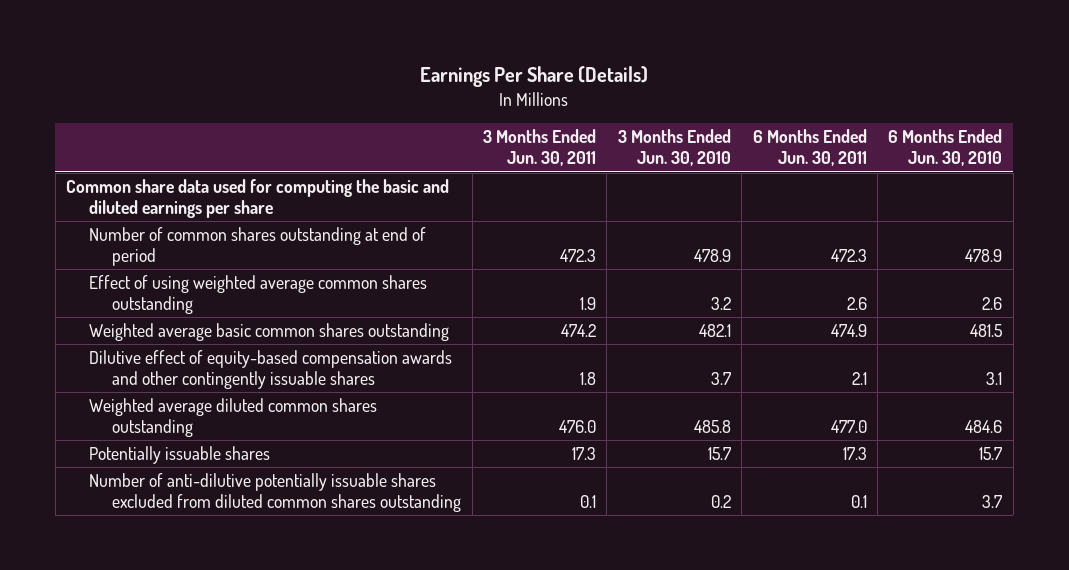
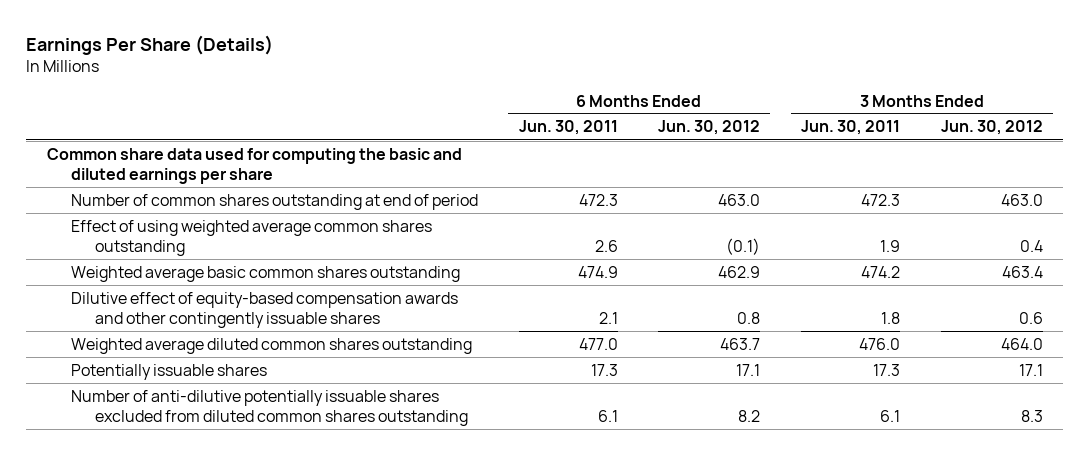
[617,129,731,167] 3 Months Ended Jun. 30, 2010 -> none
[888,129,1003,167] 6 Months Ended Jun. 30, 2010 -> none
none -> [658,120,761,136] Jun. 30, 2012
none -> [940,120,1043,136] Jun. 30, 2012
[580,494,597,508] 0.1 -> [879,409,900,422] 6.1
[850,494,867,508] 0.1 -> [597,409,618,422] 6.1

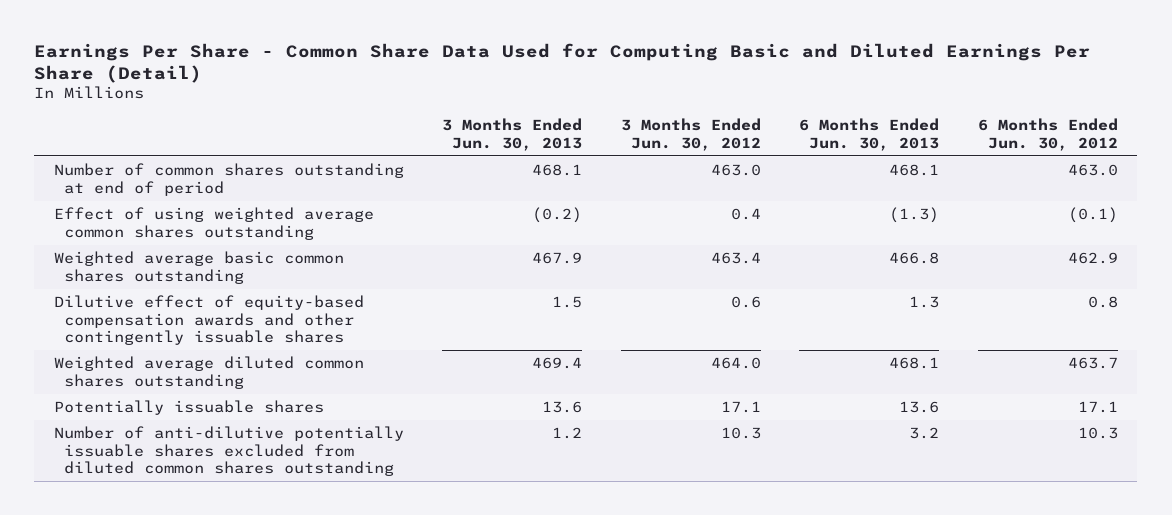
[26,34,274,55] Earnings Per Share (Details) -> [34,42,1091,83] Earnings Per Share - Common Share Data Used for Computing Basic and Diluted Earnings Per Share (Detail)
[518,120,618,136] Jun. 30, 2011 -> none
[800,120,900,136] Jun. 30, 2011 -> none
none -> [442,118,583,151] 3 Months Ended Jun. 30, 2013
none -> [799,118,940,151] 6 Months Ended Jun. 30, 2013
[46,147,462,184] Common share data used for computing the basic and diluted earnings per share -> none
[738,409,761,422] 8.2 -> [1078,427,1119,440] 10.3
[1020,409,1043,422] 8.3 -> [720,427,761,440] 10.3

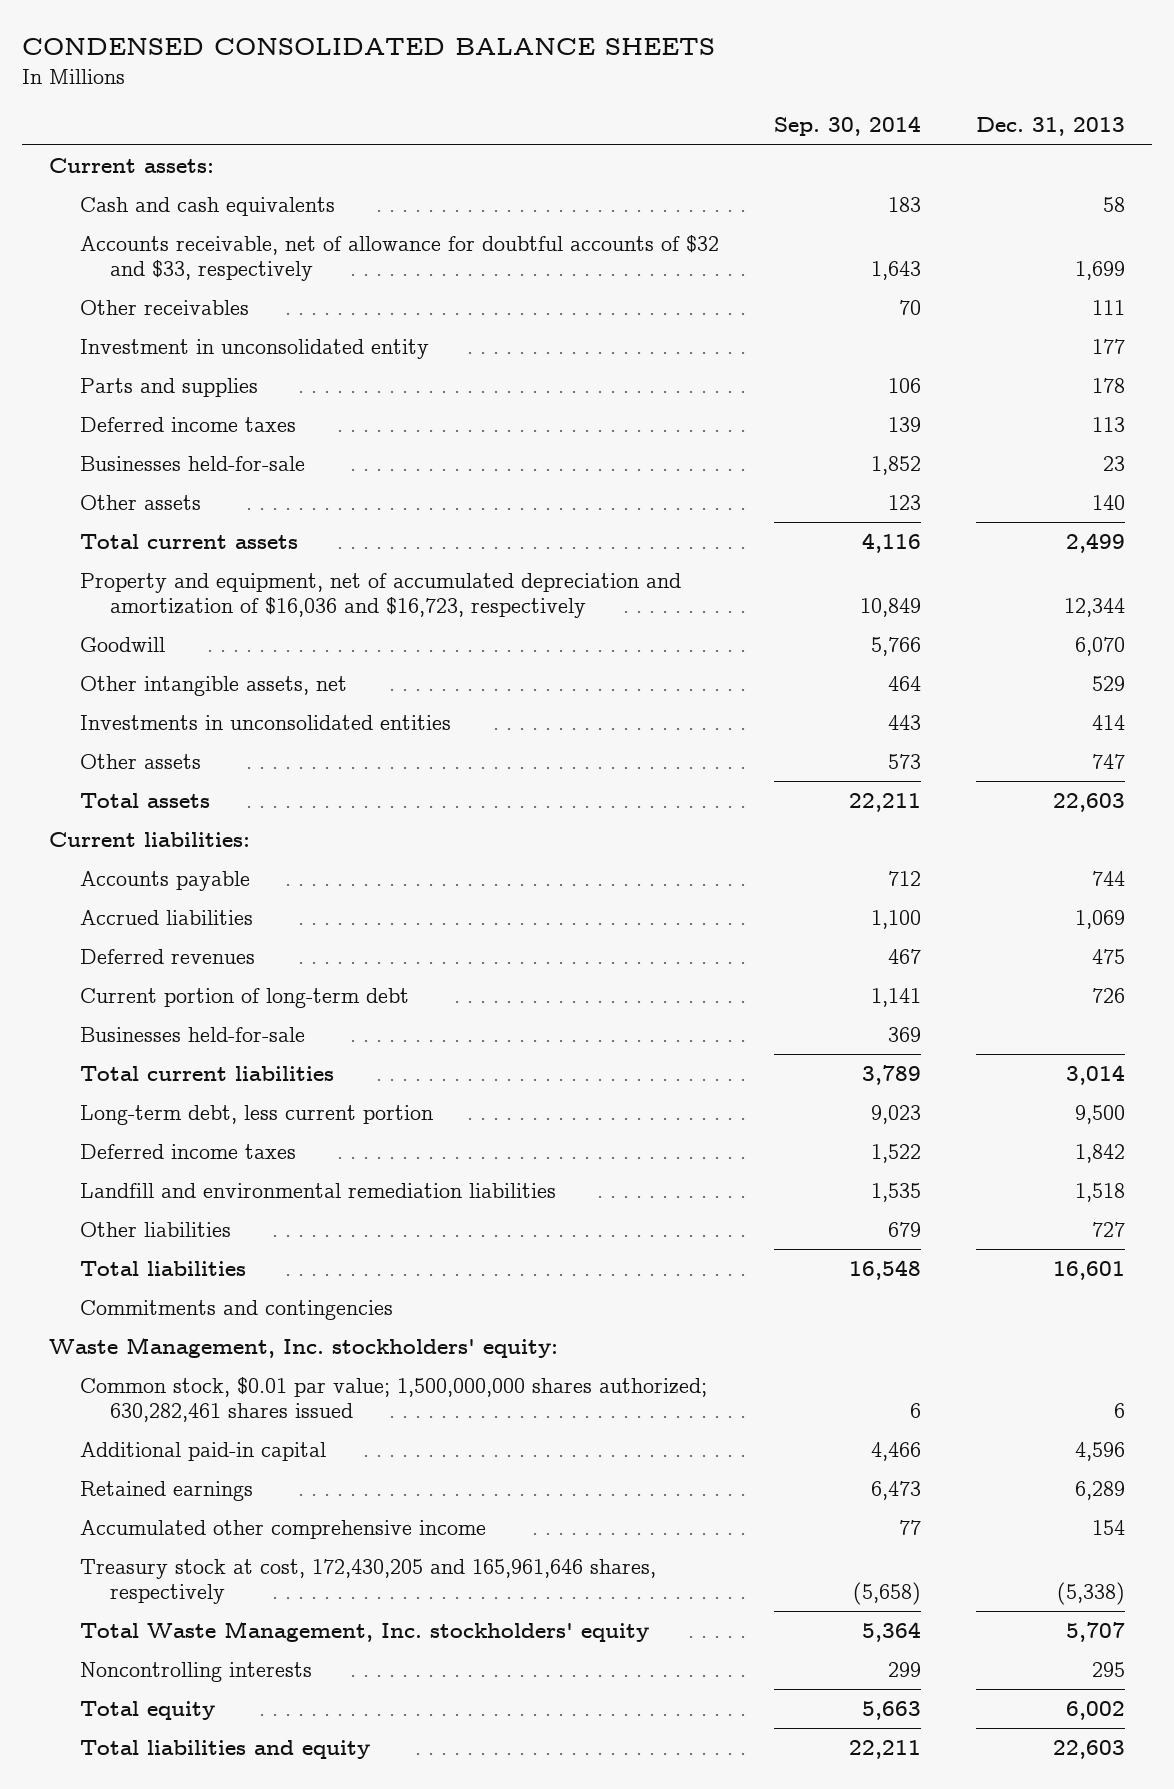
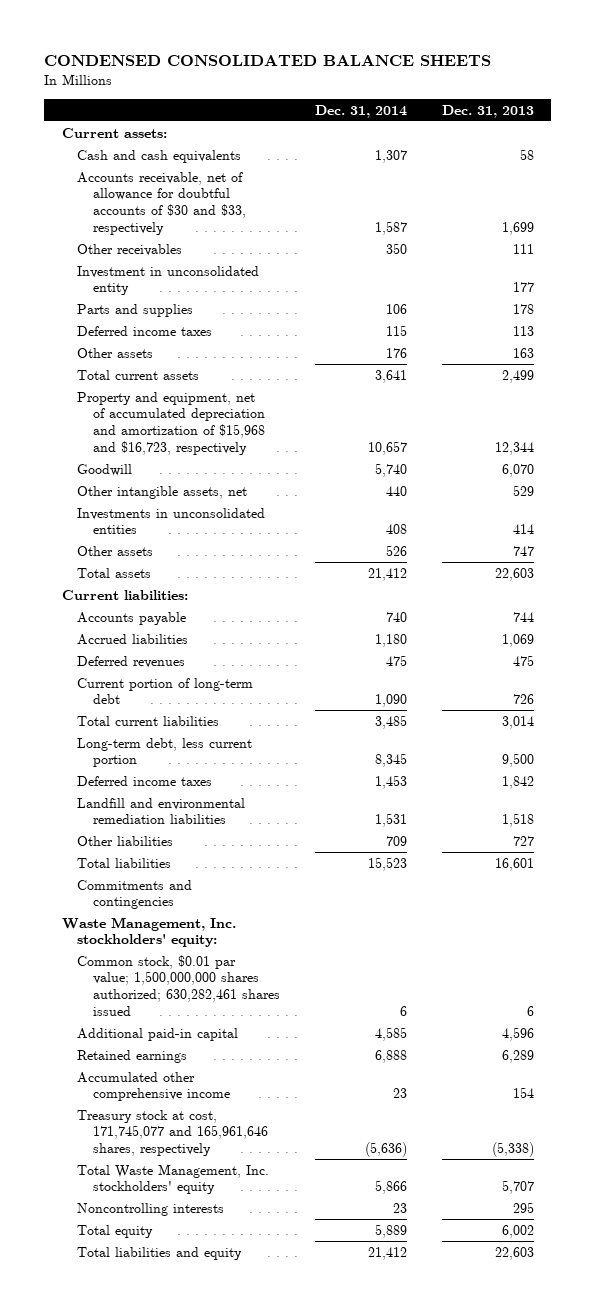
[773,116,921,137] Sep. 30, 2014 -> none
none -> [314,104,407,118] Dec. 31, 2014
[79,235,719,281] Accounts receivable, net of allowance for doubtful accounts of $32 and $33, respectively -> [77,171,247,235] Accounts receivable, net of allowance for doubtful accounts of $30 and $33, respectively
[79,456,305,472] Businesses held-for-sale -> none
[1091,495,1125,511] 140 -> [512,347,534,358] 163
[79,573,681,618] Property and equipment, net of accumulated depreciation and amortization of $16,036 and $16,723, respectively -> [77,391,266,455] Property and equipment, net of accumulated depreciation and amortization of $15,968 and $16,723, respectively
[79,1027,305,1043] Businesses held-for-sale -> none
[79,1559,656,1604] Treasury stock at cost, 172,430,205 and 165,961,646 shares, respectively -> [77,1109,269,1157] Treasury stock at cost, 171,745,077 and 165,961,646 shares, respectively

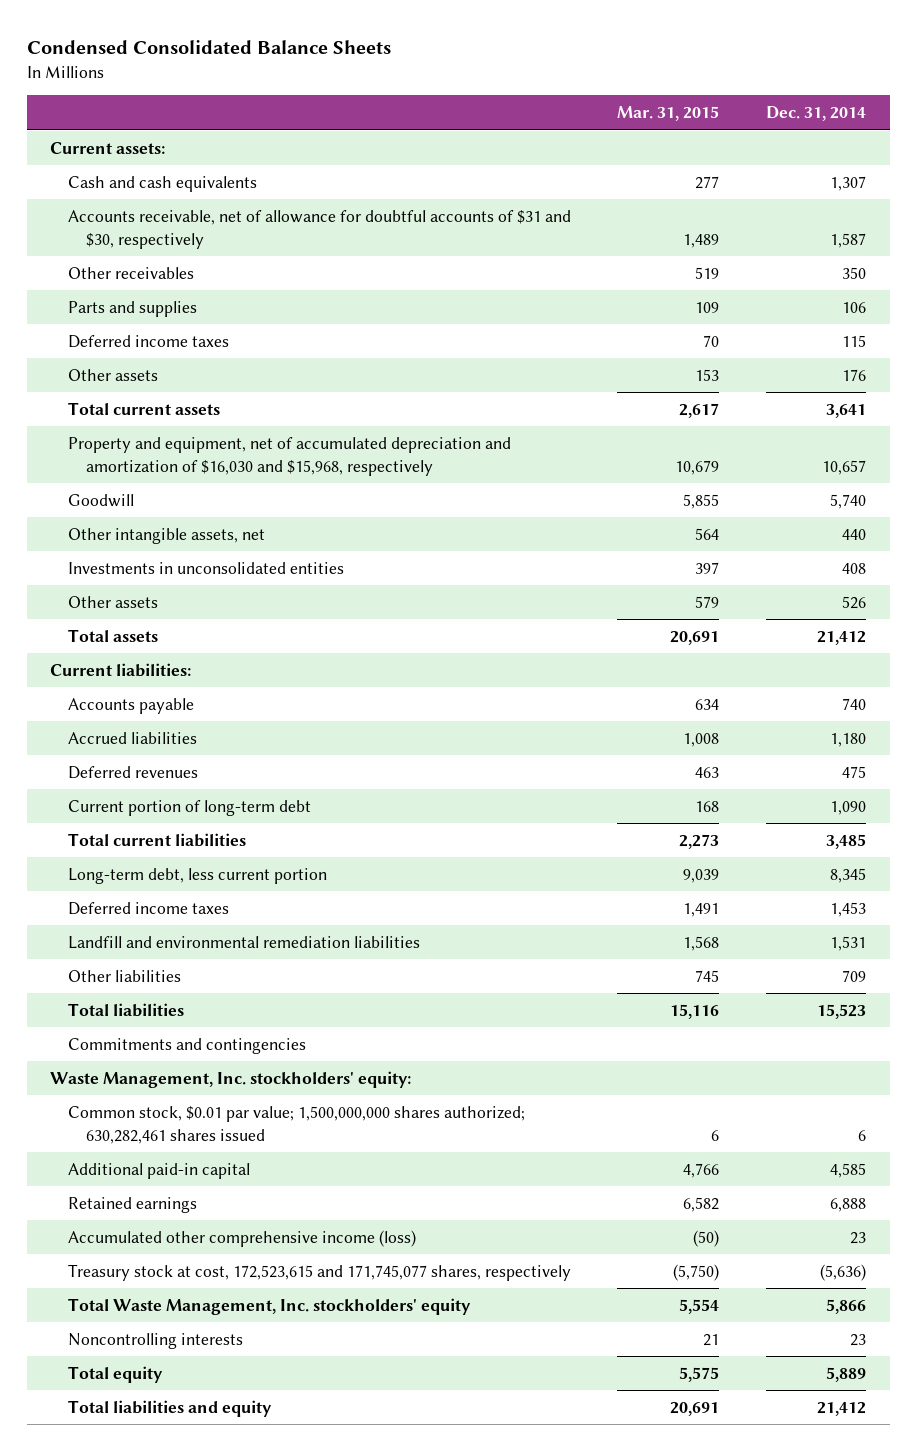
[44,55,492,67] CONDENSED CONSOLIDATED BALANCE SHEETS -> [26,39,391,54] Condensed Consolidated Balance Sheets
[441,104,534,118] Dec. 31, 2013 -> none
none -> [617,106,720,122] Mar. 31, 2015
[77,171,247,235] Accounts receivable, net of allowance for doubtful accounts of $30 and $33, respectively -> [67,209,571,249] Accounts receivable, net of allowance for doubtful accounts of $31 and $30, respectively
[77,265,260,296] Investment in unconsolidated entity -> none
[77,391,266,455] Property and equipment, net of accumulated depreciation and amortization of $15,968 and $16,723, respectively -> [67,436,511,476] Property and equipment, net of accumulated depreciation and amortization of $16,030 and $15,968, respectively
[77,1071,231,1102] Accumulated other comprehensive income -> [67,1229,416,1247] Accumulated other comprehensive income (loss)
[77,1109,269,1157] Treasury stock at cost, 171,745,077 and 165,961,646 shares, respectively -> [67,1263,571,1281] Treasury stock at cost, 172,523,615 and 171,745,077 shares, respectively

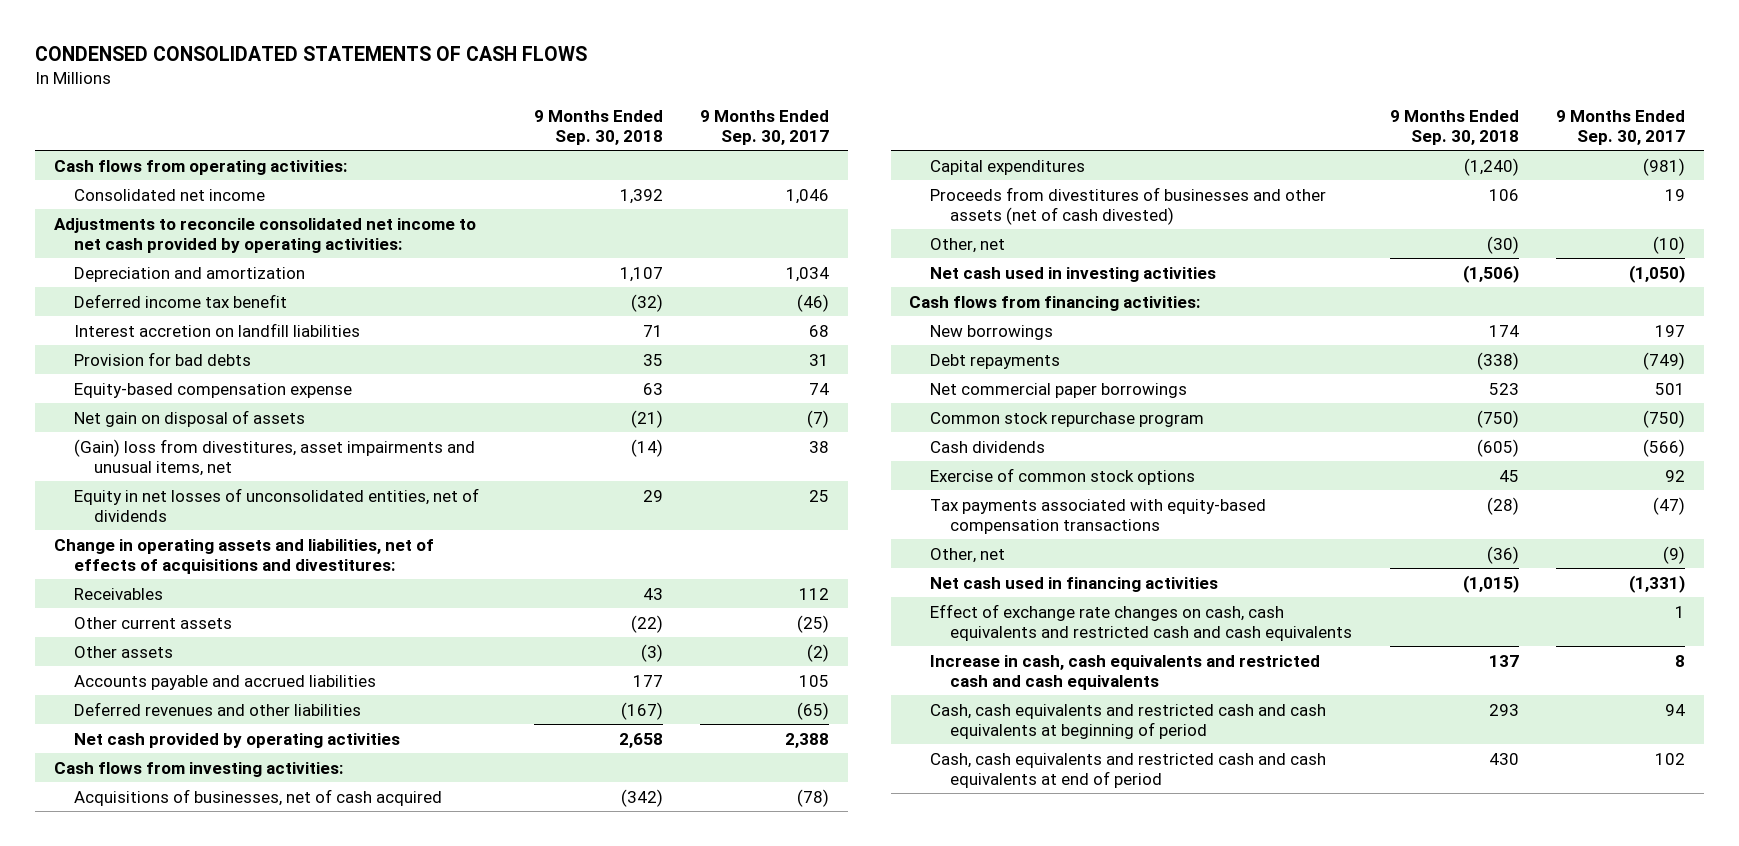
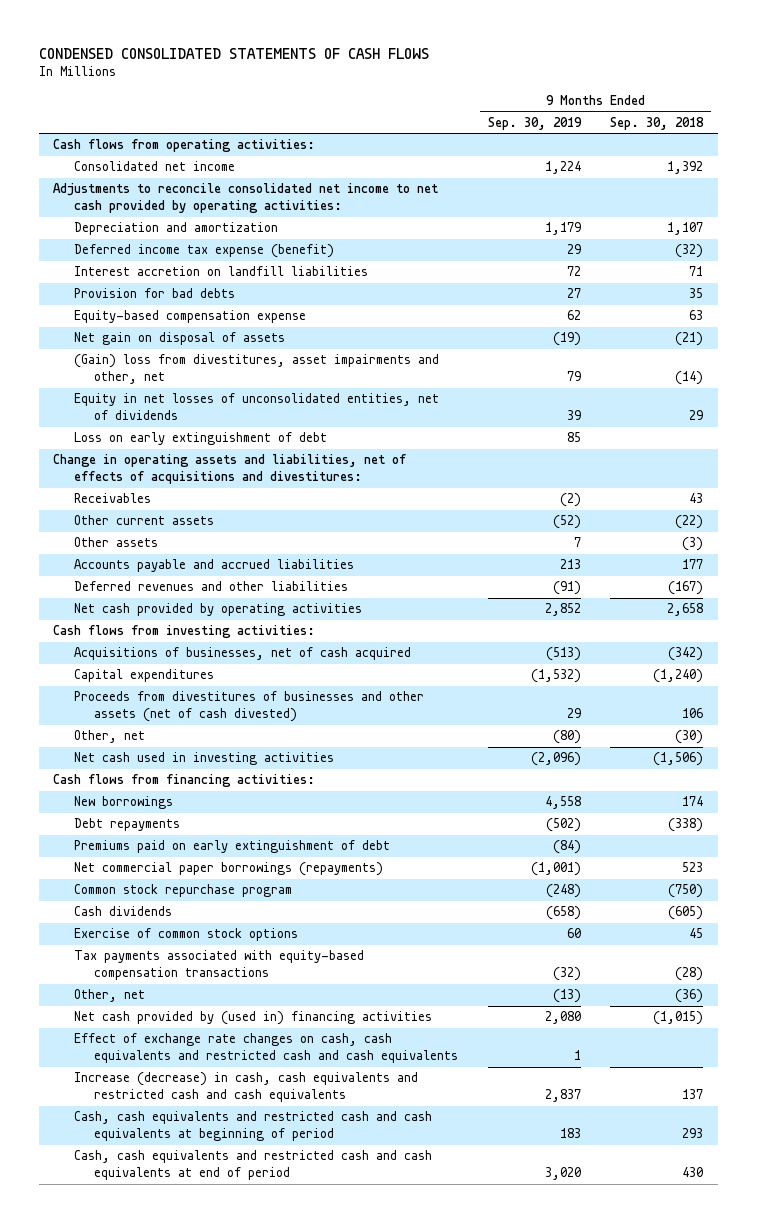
[700,109,830,145] 9 Months Ended Sep. 30, 2017 -> none
none -> [487,116,582,130] Sep. 30, 2019
[73,293,287,308] Deferred income tax benefit -> [73,244,334,259] Deferred income tax expense (benefit)
[73,438,475,476] (Gain) loss from divestitures, asset impairments and unusual items, net -> [73,354,439,385] (Gain) loss from divestitures, asset impairments and other, net
none -> [73,432,327,446] Loss on early extinguishment of debt
none -> [73,840,390,854] Premiums paid on early extinguishment of debt
[929,382,1187,398] Net commercial paper borrowings -> [73,862,383,877] Net commercial paper borrowings (repayments)
[929,576,1218,592] Net cash used in financing activities -> [73,1011,432,1026] Net cash provided by (used in) financing activities
[929,654,1320,690] Increase in cash, cash equivalents and restricted cash and cash equivalents -> [73,1072,418,1103] Increase (decrease) in cash, cash equivalents and restricted cash and cash equivalents

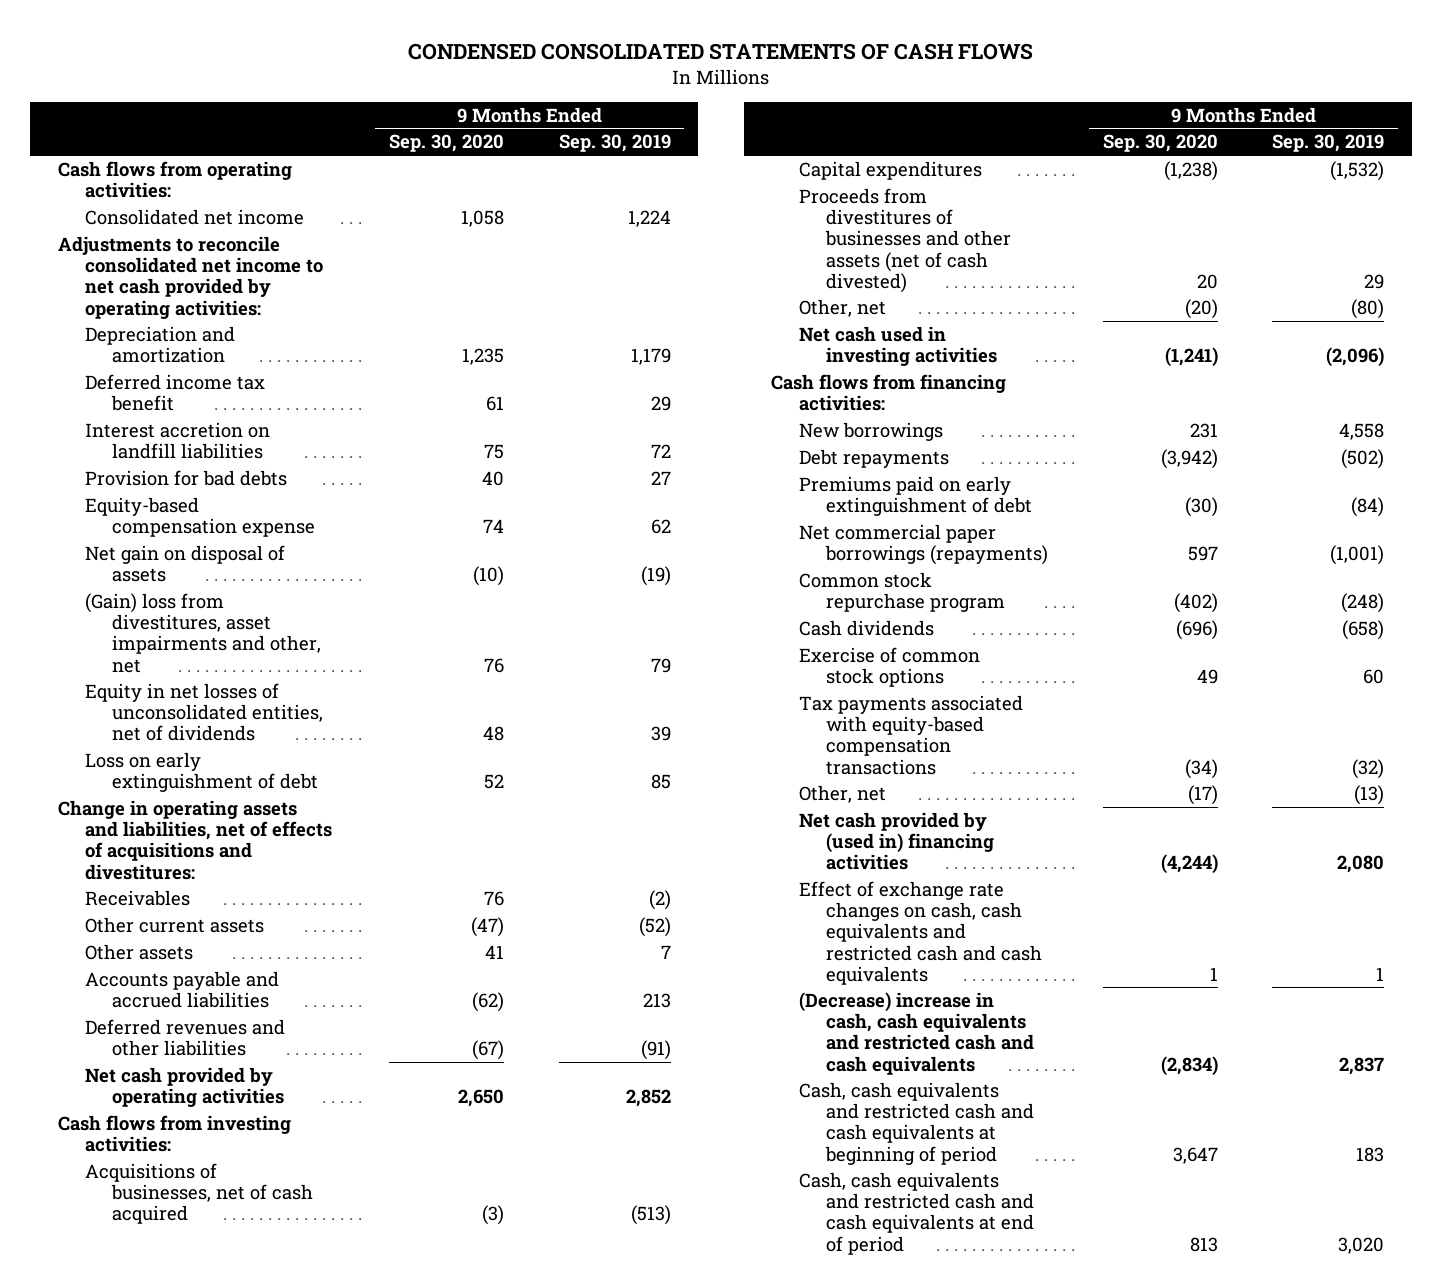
[610,116,705,130] Sep. 30, 2018 -> none
none -> [388,134,504,153] Sep. 30, 2020
[73,244,334,259] Deferred income tax expense (benefit) -> [84,373,265,412] Deferred income tax benefit
[73,1072,418,1103] Increase (decrease) in cash, cash equivalents and restricted cash and cash equivalents -> [798,991,1035,1075] (Decrease) increase in cash, cash equivalents and restricted cash and cash equivalents

